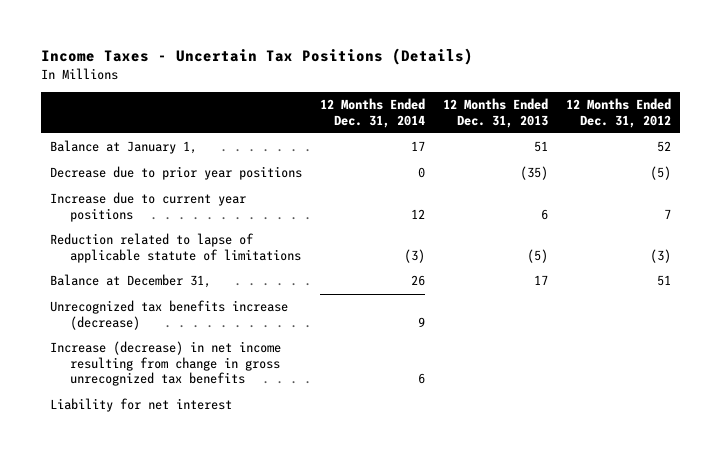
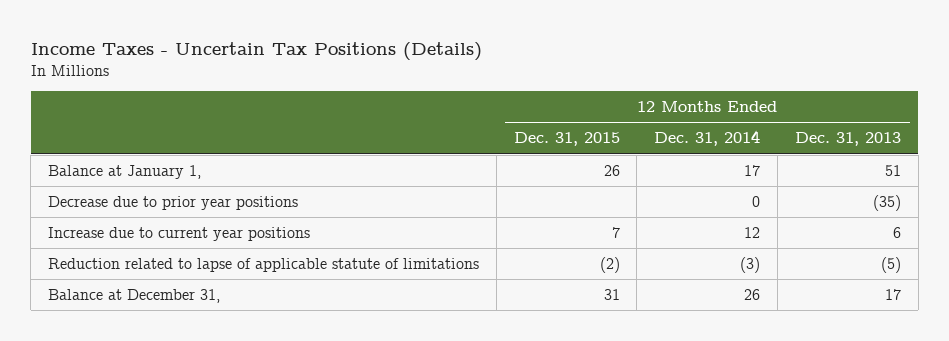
[565,98,671,128] 12 Months Ended Dec. 31, 2012 -> none
none -> [513,132,620,147] Dec. 31, 2015
[50,300,289,330] Unrecognized tax benefits increase (decrease) -> none
[50,341,282,387] Increase (decrease) in net income resulting from change in gross unrecognized tax benefits -> none
[50,398,233,413] Liability for net interest -> none

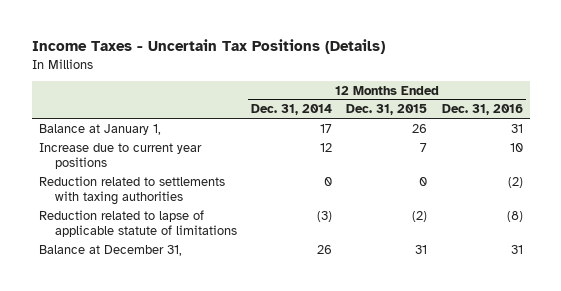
[794,132,901,147] Dec. 31, 2013 -> none
none -> [441,104,523,116] Dec. 31, 2016
[48,195,299,210] Decrease due to prior year positions -> none
none -> [38,175,225,205] Reduction related to settlements with taxing authorities

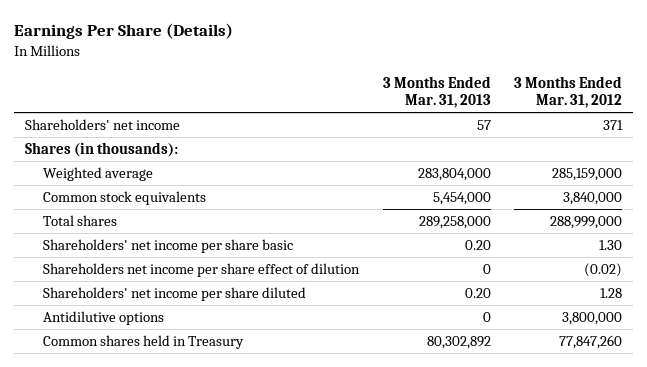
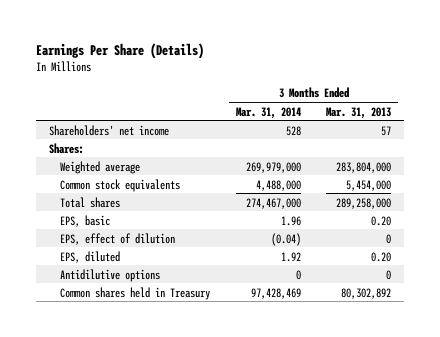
[513,75,622,109] 3 Months Ended Mar. 31, 2012 -> none
none -> [235,106,301,119] Mar. 31, 2014
[25,142,179,158] Shares (in thousands): -> [48,142,84,154] Shares:
[43,239,294,254] Shareholders' net income per share basic -> [60,214,111,227] EPS, basic
[43,263,361,278] Shareholders net income per share effect of dilution -> [60,232,176,245] EPS, effect of dilution
[43,287,307,302] Shareholders' net income per share diluted -> [60,250,121,263] EPS, diluted

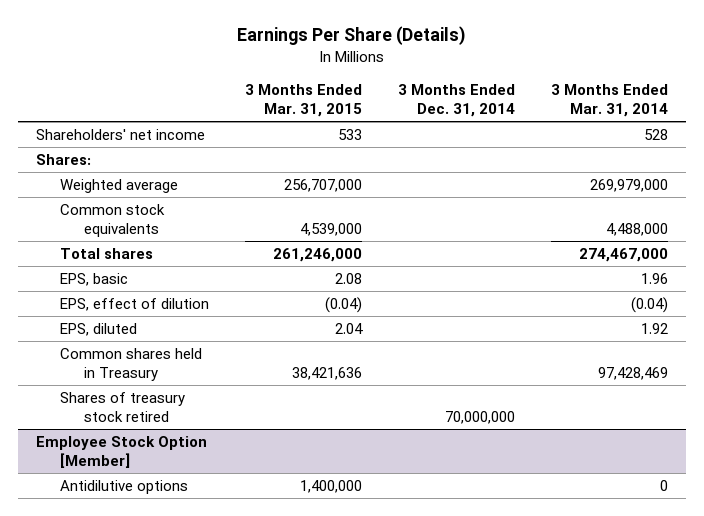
[326,106,392,119] Mar. 31, 2013 -> none
none -> [244,83,362,117] 3 Months Ended Mar. 31, 2015
none -> [397,83,515,117] 3 Months Ended Dec. 31, 2014
[60,268,161,282] Antidilutive options -> none
none -> [59,392,185,423] Shares of treasury stock retired
none -> [35,436,207,469] Employee Stock Option [Member]
none -> [59,480,188,495] Antidilutive options

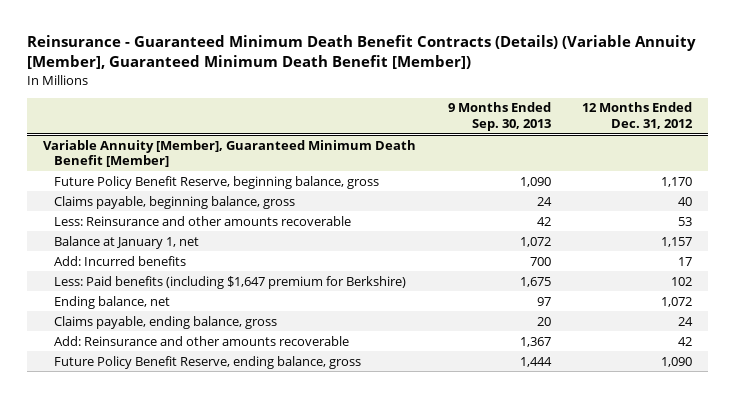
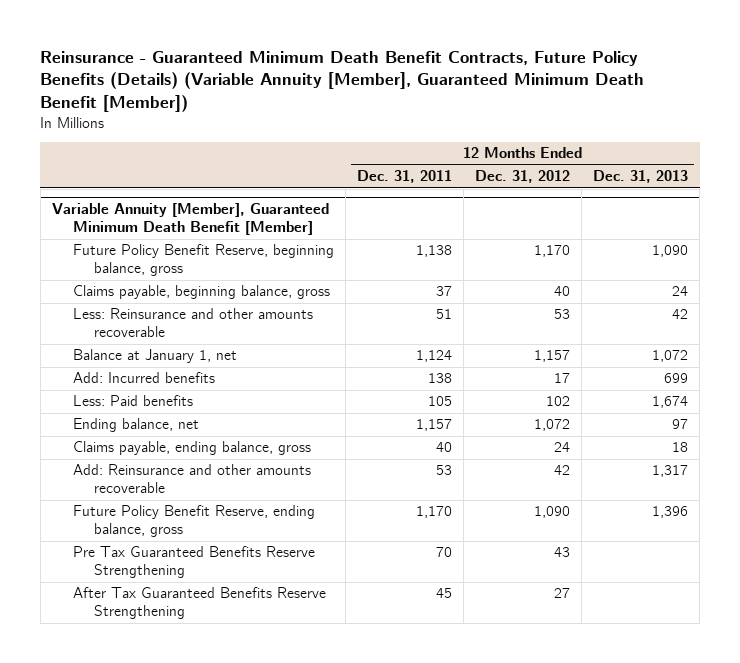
[27,35,697,70] Reinsurance - Guaranteed Minimum Death Benefit Contracts (Details) (Variable Annuity [Member], Guaranteed Minimum Death Benefit [Member]) -> [40,50,645,112] Reinsurance - Guaranteed Minimum Death Benefit Contracts, Future Policy Benefits (Details) (Variable Annuity [Member], Guaranteed Minimum Death Benefit [Member])
[447,102,551,131] 9 Months Ended Sep. 30, 2013 -> none
none -> [357,170,453,184] Dec. 31, 2011
none -> [593,170,689,184] Dec. 31, 2013
[54,275,407,289] Less: Paid benefits (including $1,647 premium for Berkshire) -> [73,395,194,407] Less: Paid benefits
none -> [73,546,316,579] Pre Tax Guaranteed Benefits Reserve Strengthening
none -> [73,587,327,620] After Tax Guaranteed Benefits Reserve Strengthening

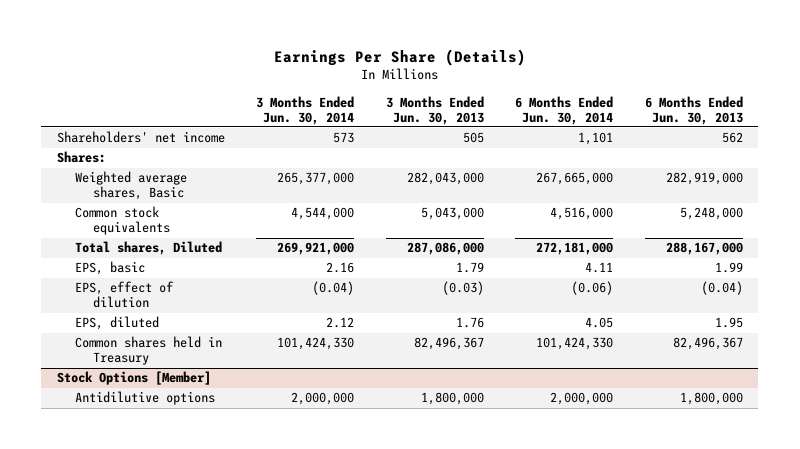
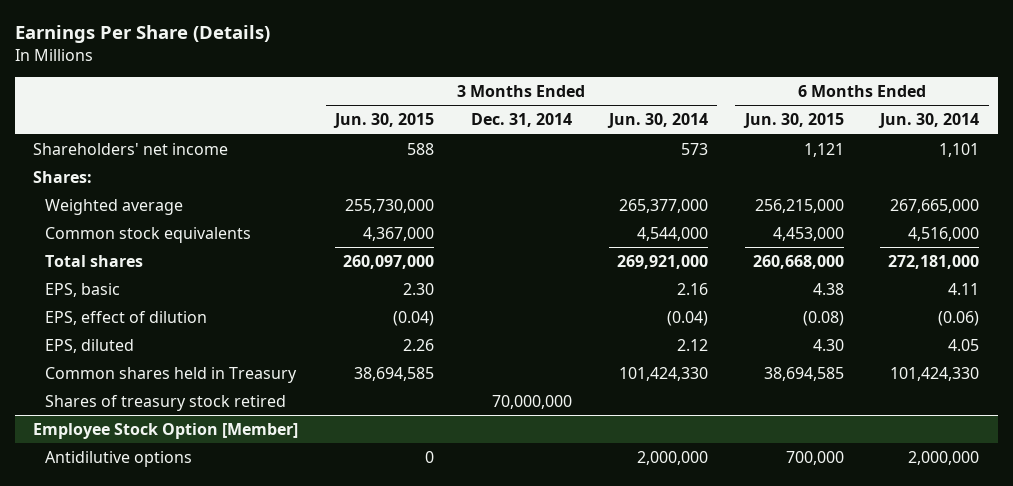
[385,95,484,125] 3 Months Ended Jun. 30, 2013 -> none
[644,95,743,125] 6 Months Ended Jun. 30, 2013 -> none
none -> [332,113,434,129] Jun. 30, 2015
none -> [470,113,572,128] Dec. 31, 2014
none -> [742,113,844,129] Jun. 30, 2015
[74,171,187,201] Weighted average shares, Basic -> [45,198,184,215] Weighted average
[74,241,222,256] Total shares, Diluted -> [45,254,144,267] Total shares
none -> [45,394,287,411] Shares of treasury stock retired
[56,371,211,386] Stock Options [Member] -> [33,422,299,439] Employee Stock Option [Member]

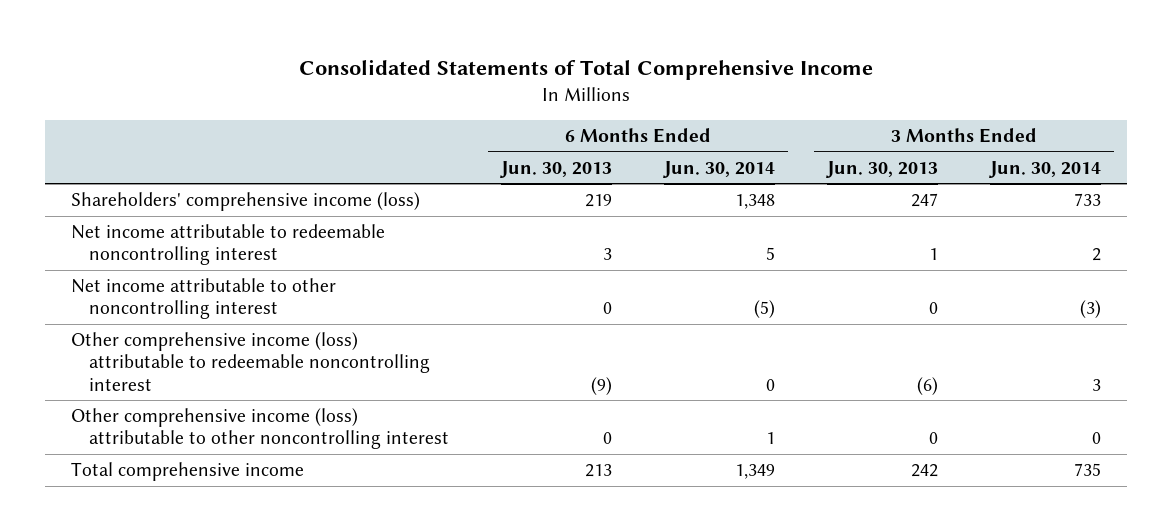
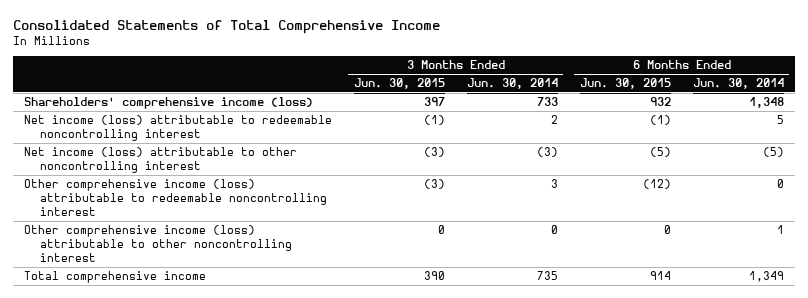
[499,160,612,178] Jun. 30, 2013 -> none
[826,160,939,178] Jun. 30, 2013 -> none
none -> [353,78,445,90] Jun. 30, 2015
none -> [579,78,671,90] Jun. 30, 2015
[71,224,386,266] Net income attributable to redeemable noncontrolling interest -> [24,115,333,142] Net income (loss) attributable to redeemable noncontrolling interest
[71,278,337,320] Net income attributable to other noncontrolling interest -> [24,147,298,174] Net income (loss) attributable to other noncontrolling interest

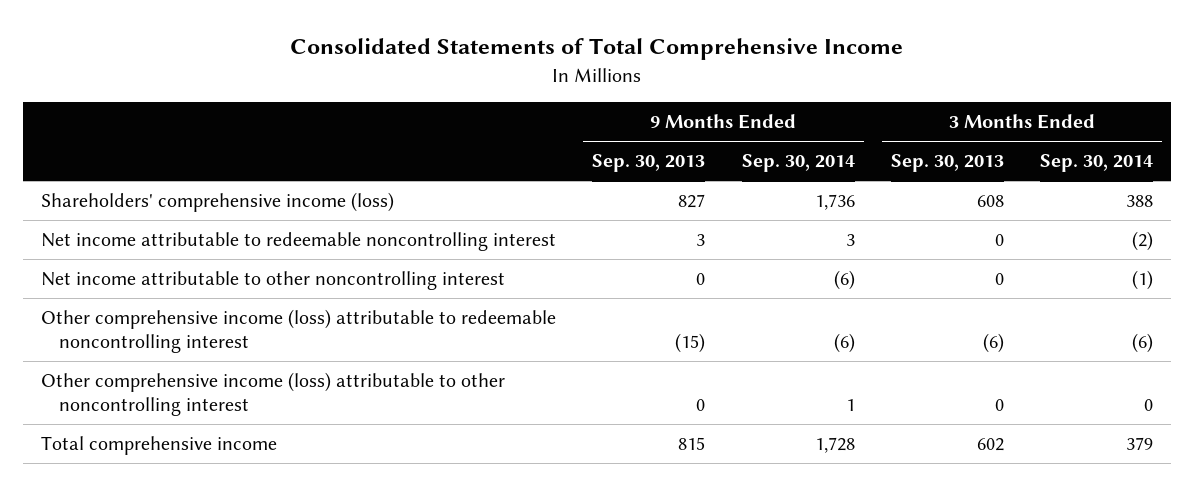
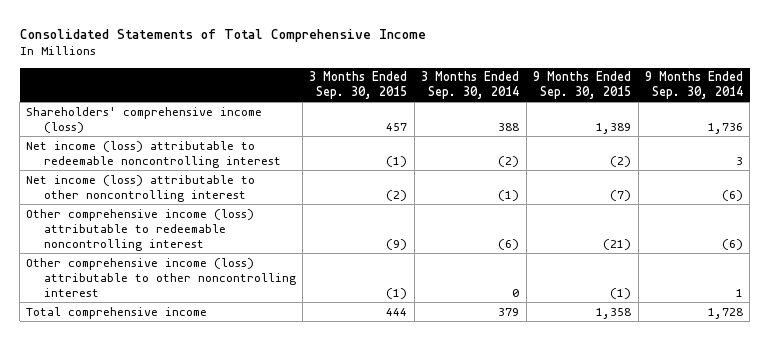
[592,154,706,173] Sep. 30, 2013 -> none
[890,154,1004,173] Sep. 30, 2013 -> none
none -> [309,71,408,100] 3 Months Ended Sep. 30, 2015
none -> [533,71,632,100] 9 Months Ended Sep. 30, 2015
[41,232,557,252] Net income attributable to redeemable noncontrolling interest -> [26,140,281,168] Net income (loss) attributable to redeemable noncontrolling interest
[41,271,506,291] Net income attributable to other noncontrolling interest -> [26,174,256,202] Net income (loss) attributable to other noncontrolling interest

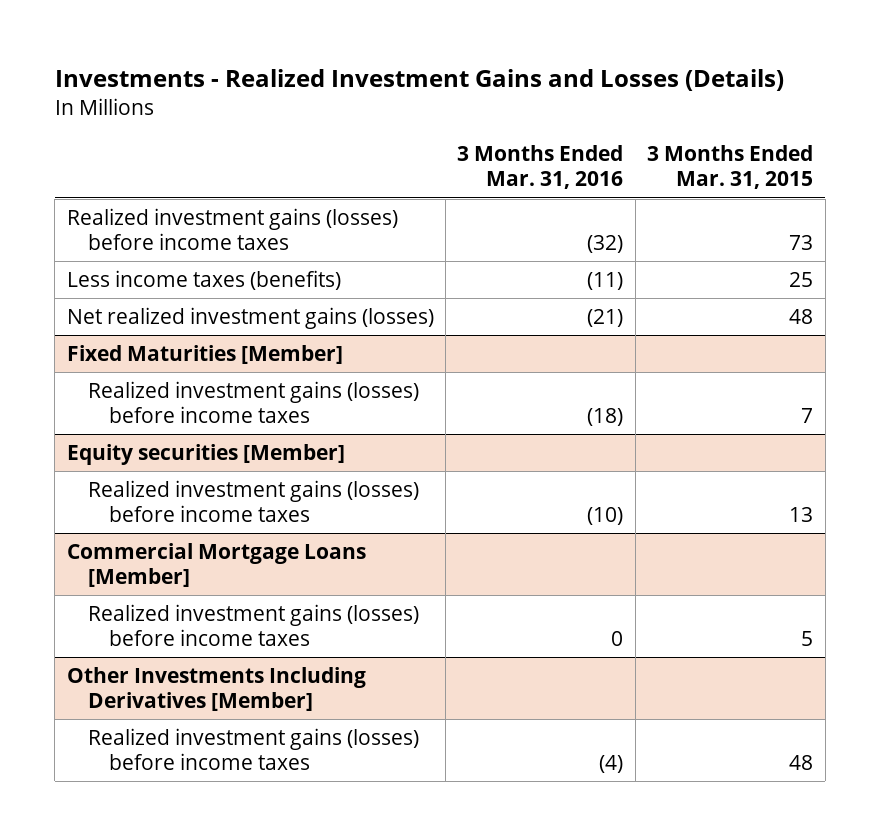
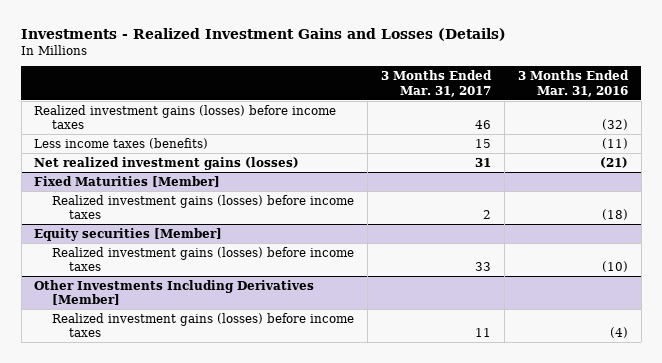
[647,145,814,190] 3 Months Ended Mar. 31, 2015 -> none
none -> [380,70,492,97] 3 Months Ended Mar. 31, 2017
[66,542,366,587] Commercial Mortgage Loans [Member] -> none
[87,603,419,646] Realized investment gains (losses) before income taxes -> none

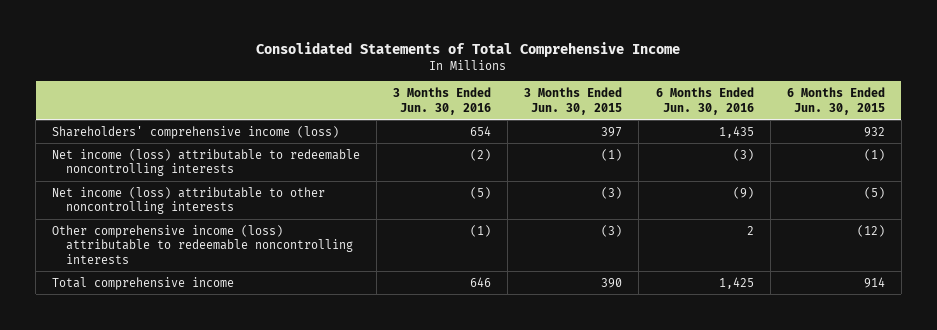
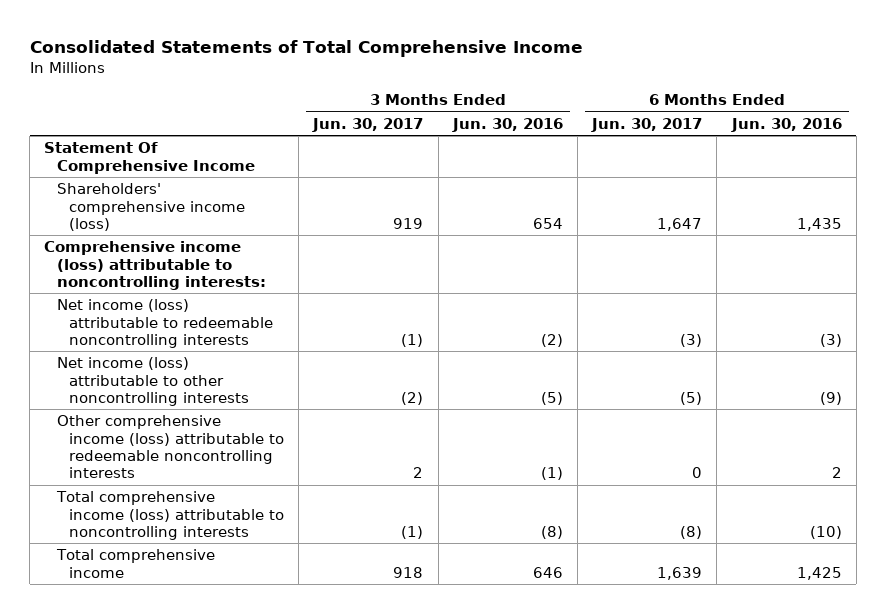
[524,87,623,115] 3 Months Ended Jun. 30, 2015 -> none
[786,87,885,115] 6 Months Ended Jun. 30, 2015 -> none
none -> [312,117,424,132] Jun. 30, 2017
none -> [591,117,703,132] Jun. 30, 2017
none -> [44,142,255,174] Statement Of Comprehensive Income
none -> [44,241,266,291] Comprehensive income (loss) attributable to noncontrolling interests:
none -> [55,491,285,541] Total comprehensive income (loss) attributable to noncontrolling interests

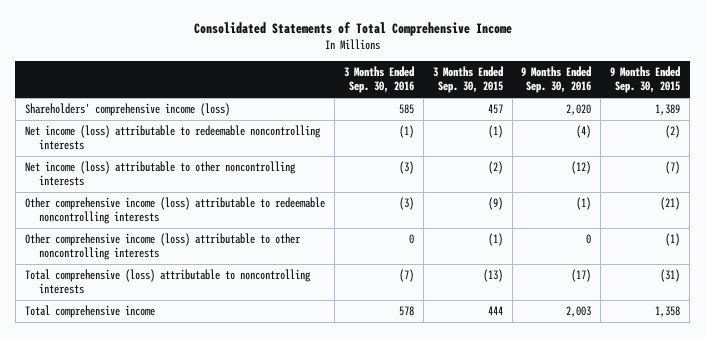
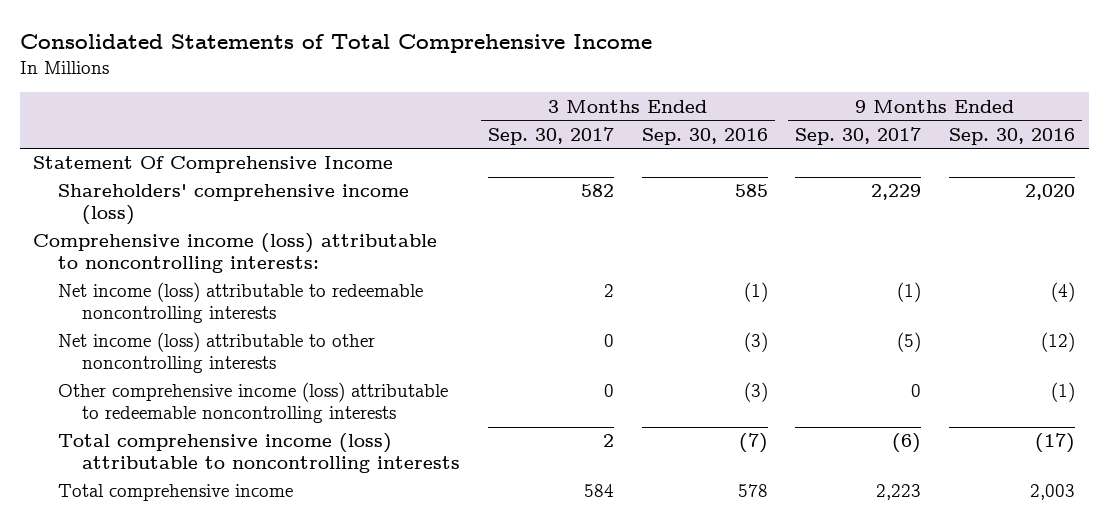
[432,66,503,94] 3 Months Ended Sep. 30, 2015 -> none
[610,66,681,94] 9 Months Ended Sep. 30, 2015 -> none
none -> [488,126,615,145] Sep. 30, 2017
none -> [795,126,922,145] Sep. 30, 2017
none -> [33,156,394,174] Statement Of Comprehensive Income
none -> [33,233,438,274] Comprehensive income (loss) attributable to noncontrolling interests:
[24,233,301,261] Other comprehensive income (loss) attributable to other noncontrolling interests -> none
[24,269,311,295] Total comprehensive (loss) attributable to noncontrolling interests -> [57,433,461,474] Total comprehensive income (loss) attributable to noncontrolling interests

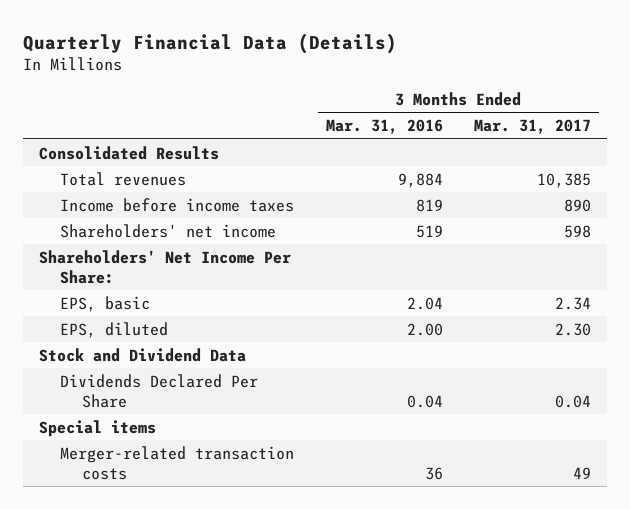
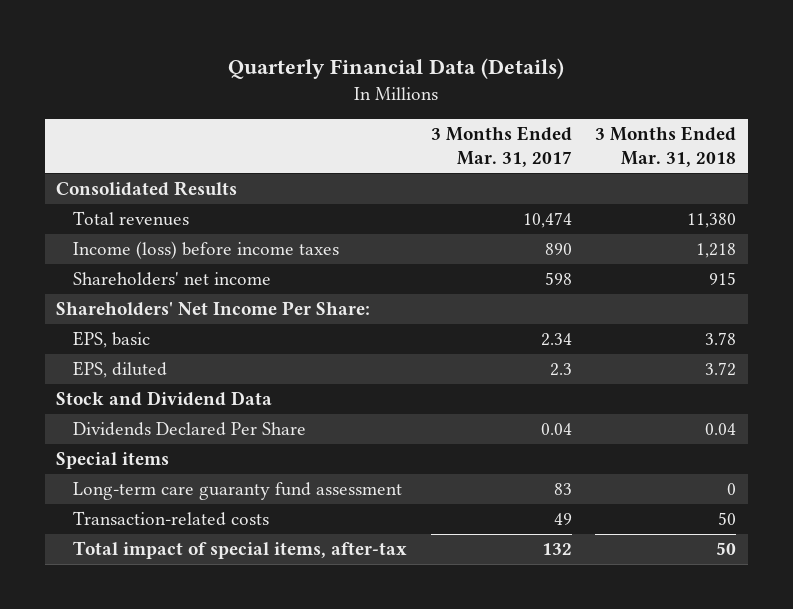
[325,119,443,135] Mar. 31, 2016 -> none
none -> [595,125,737,167] 3 Months Ended Mar. 31, 2018
[537,172,592,188] 10,385 -> [522,212,572,229] 10,474
[60,197,295,212] Income before income taxes -> [73,241,340,260] Income (loss) before income taxes
[555,322,592,336] 2.30 -> [549,363,572,377] 2.3
none -> [73,482,403,501] Long-term care guaranty fund assessment
[60,445,295,480] Merger-related transaction costs -> [73,511,270,527] Transaction-related costs
none -> [73,541,408,560] Total impact of special items, after-tax

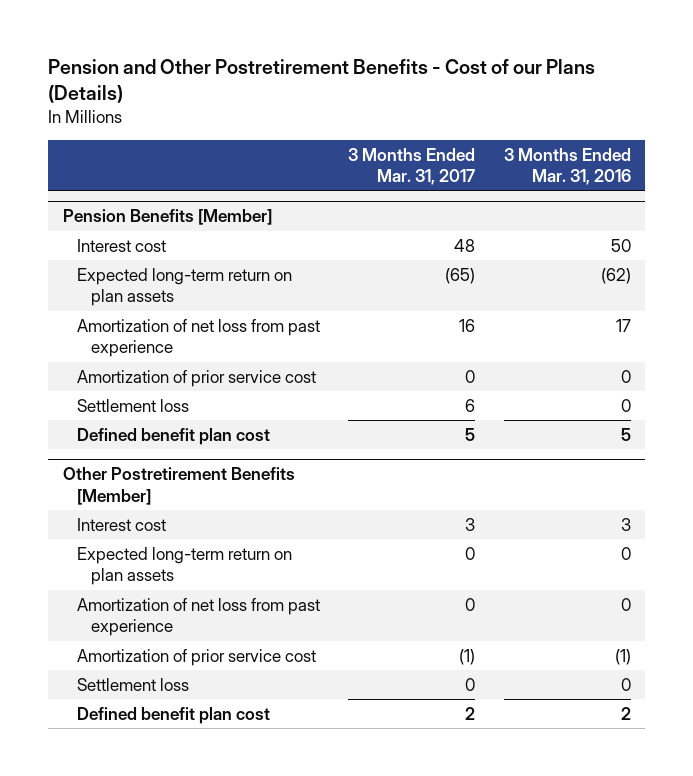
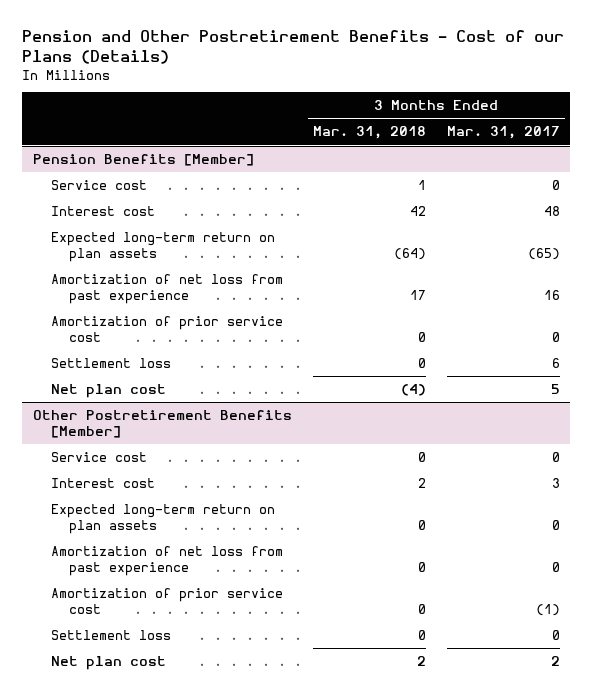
[503,147,631,186] 3 Months Ended Mar. 31, 2016 -> none
none -> [312,126,426,140] Mar. 31, 2018
none -> [50,179,147,190] Service cost
[76,427,270,445] Defined benefit plan cost -> [50,383,166,398] Net plan cost
none -> [50,451,147,462] Service cost
[76,706,270,724] Defined benefit plan cost -> [50,655,166,670] Net plan cost

